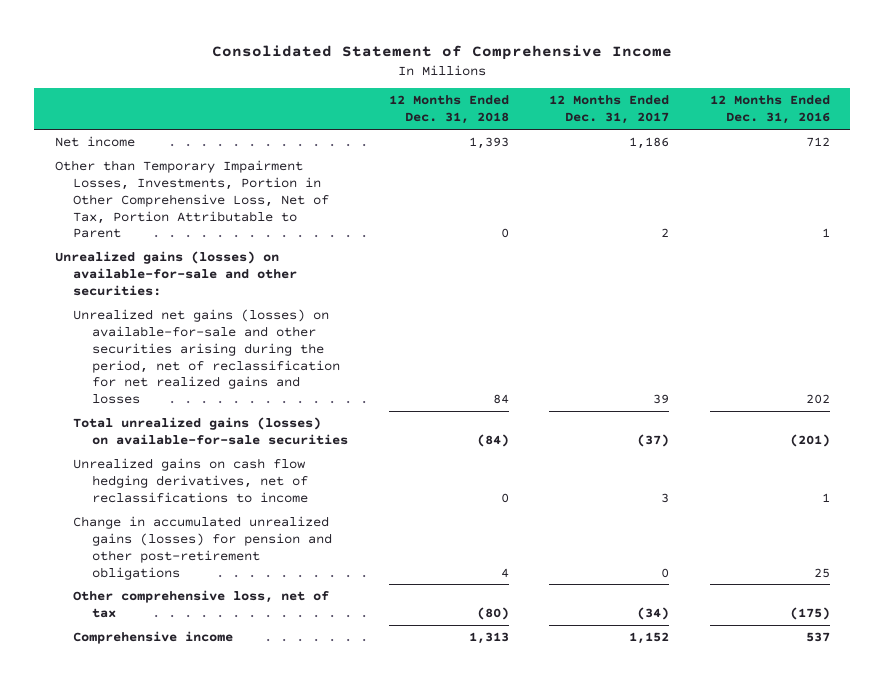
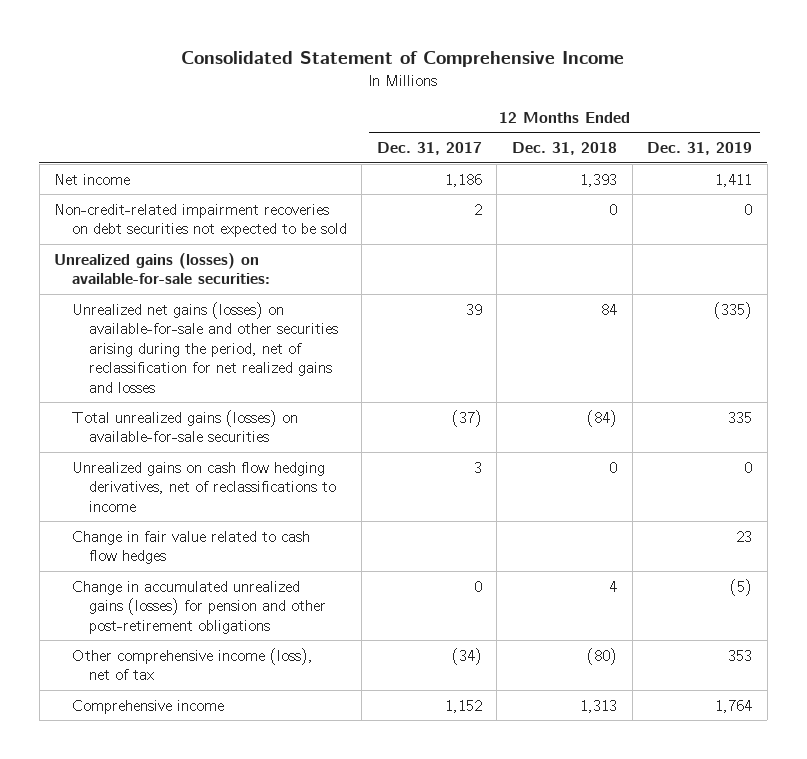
[709,95,830,125] 12 Months Ended Dec. 31, 2016 -> none
none -> [647,142,753,156] Dec. 31, 2019
[54,160,330,239] Other than Temporary Impairment Losses, Investments, Portion in Other Comprehensive Loss, Net of Tax, Portion Attributable to Parent -> [54,203,347,238] Non-credit-related impairment recoveries on debt securities not expected to be sold
[54,251,298,296] Unrealized gains (losses) on available-for-sale and other securities: -> [54,252,270,285] Unrealized gains (losses) on available-for-sale securities:
none -> [71,530,310,565] Change in fair value related to cash flow hedges
[73,590,330,618] Other comprehensive loss, net of tax -> [71,647,313,681] Other comprehensive income (loss), net of tax

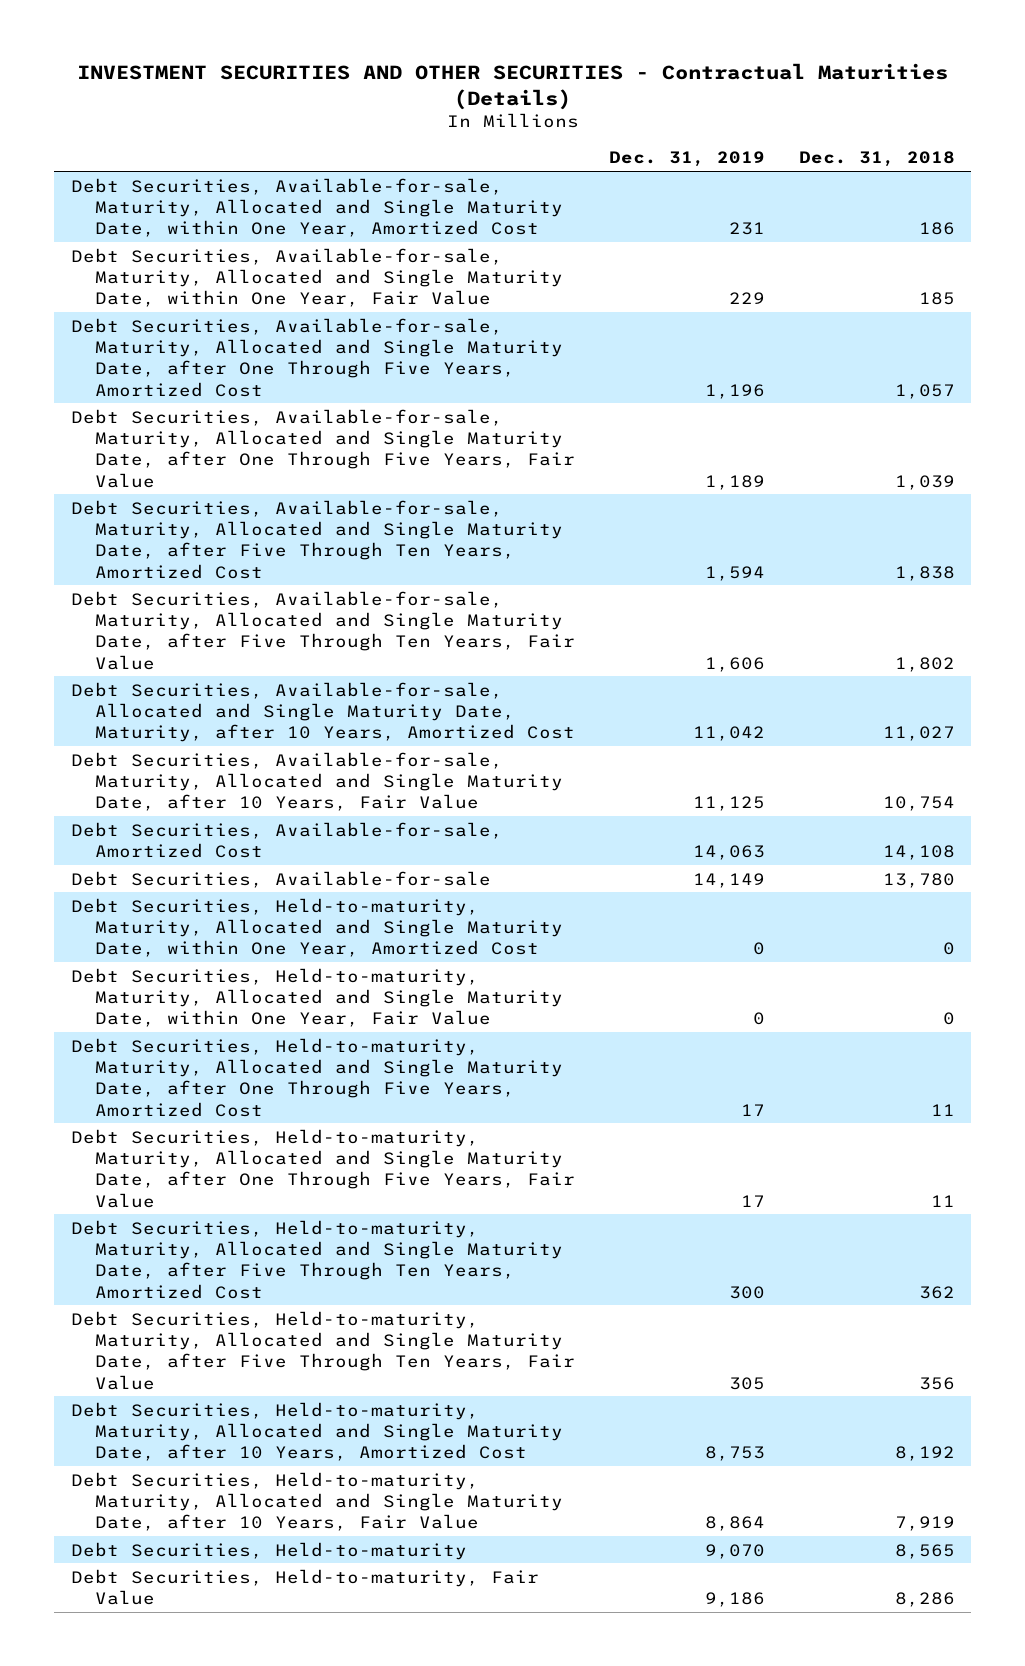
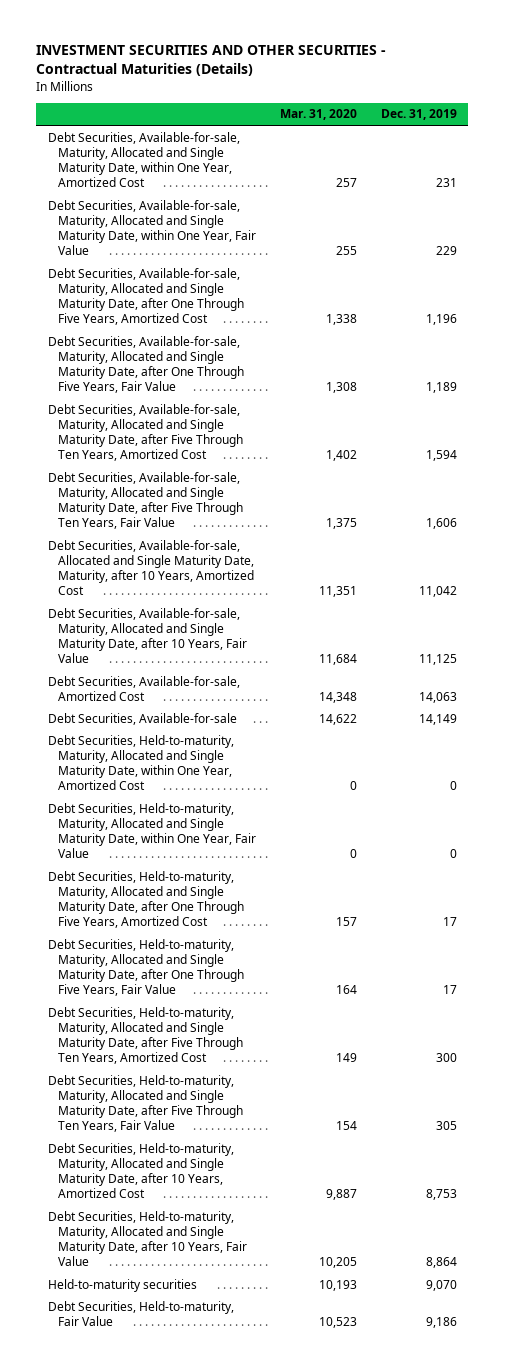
[798,151,955,168] Dec. 31, 2018 -> none
none -> [279,109,357,121] Mar. 31, 2020
[70,1541,467,1560] Debt Securities, Held-to-maturity -> [48,1278,198,1292] Held-to-maturity securities

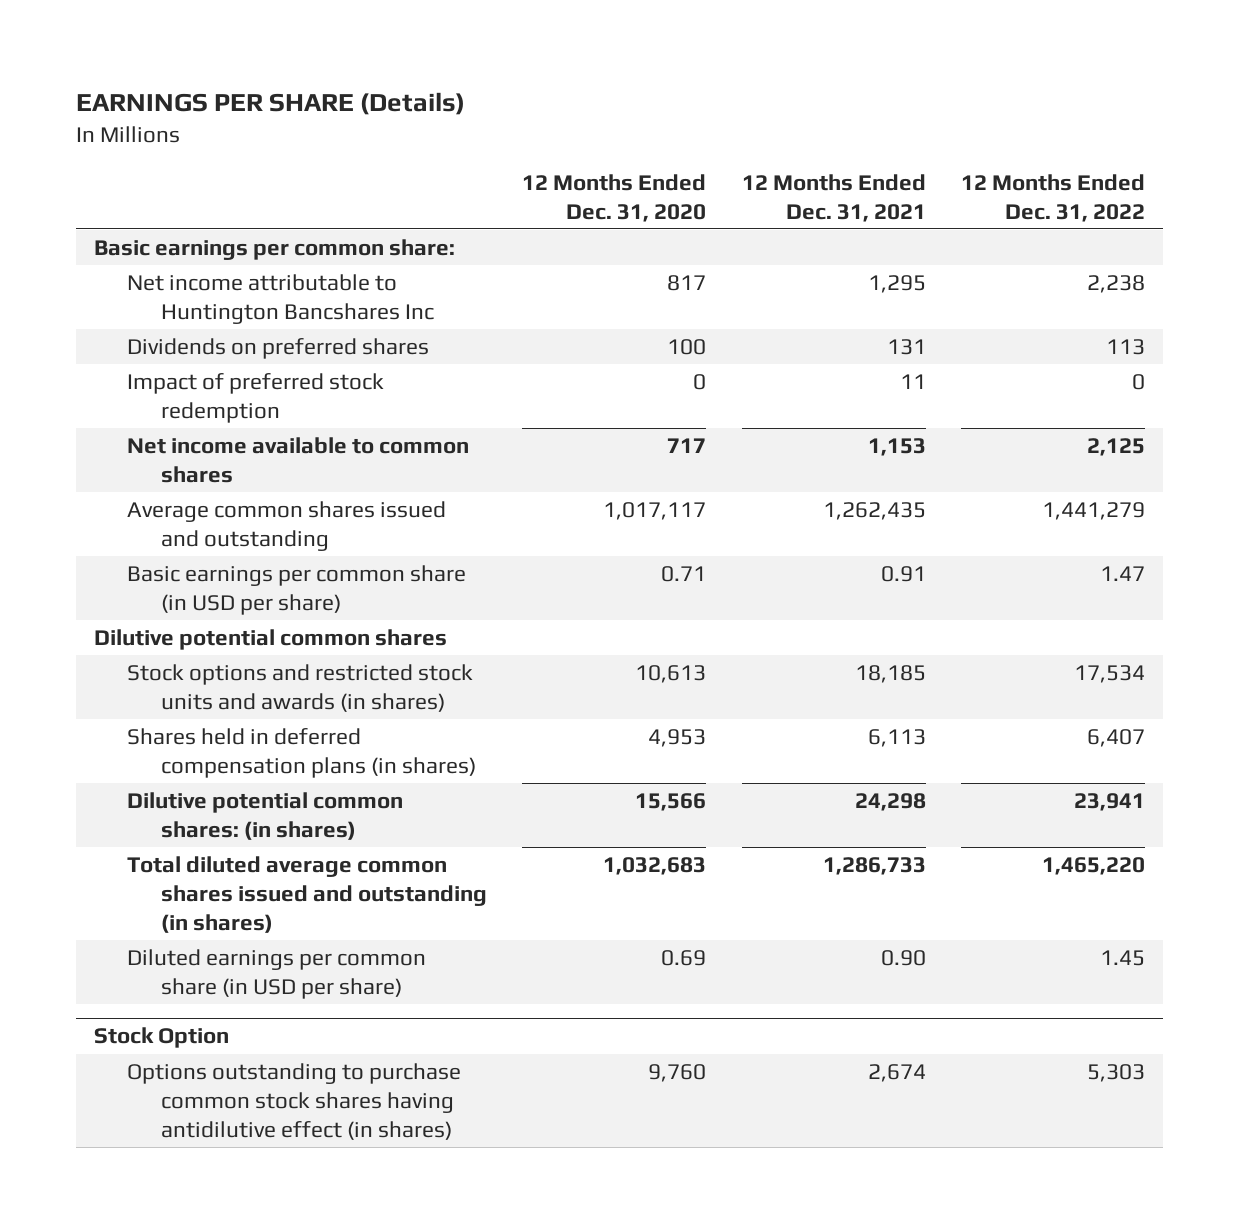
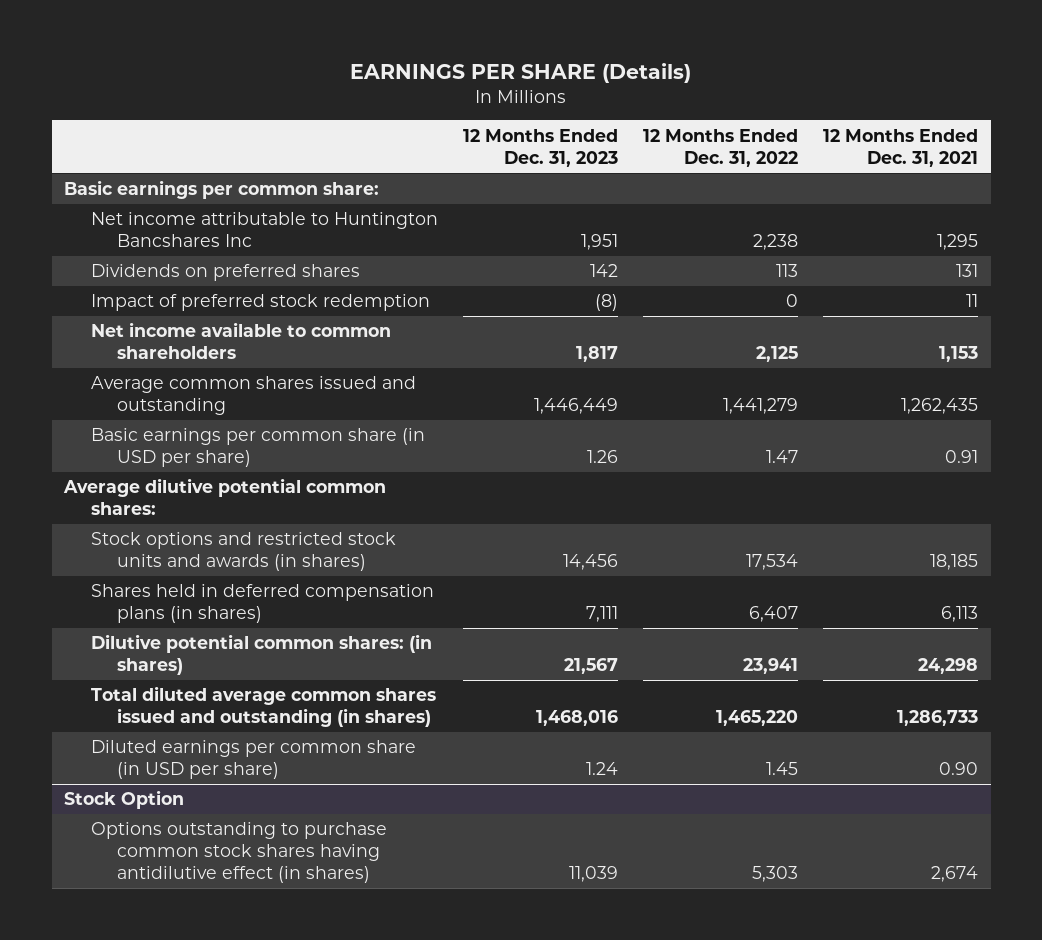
[522,173,707,222] 12 Months Ended Dec. 31, 2020 -> none
none -> [462,128,618,167] 12 Months Ended Dec. 31, 2023
[127,437,470,483] Net income available to common shares -> [90,322,391,360] Net income available to common shareholders
[93,629,447,651] Dilutive potential common shares -> [63,478,387,516] Average dilutive potential common shares:

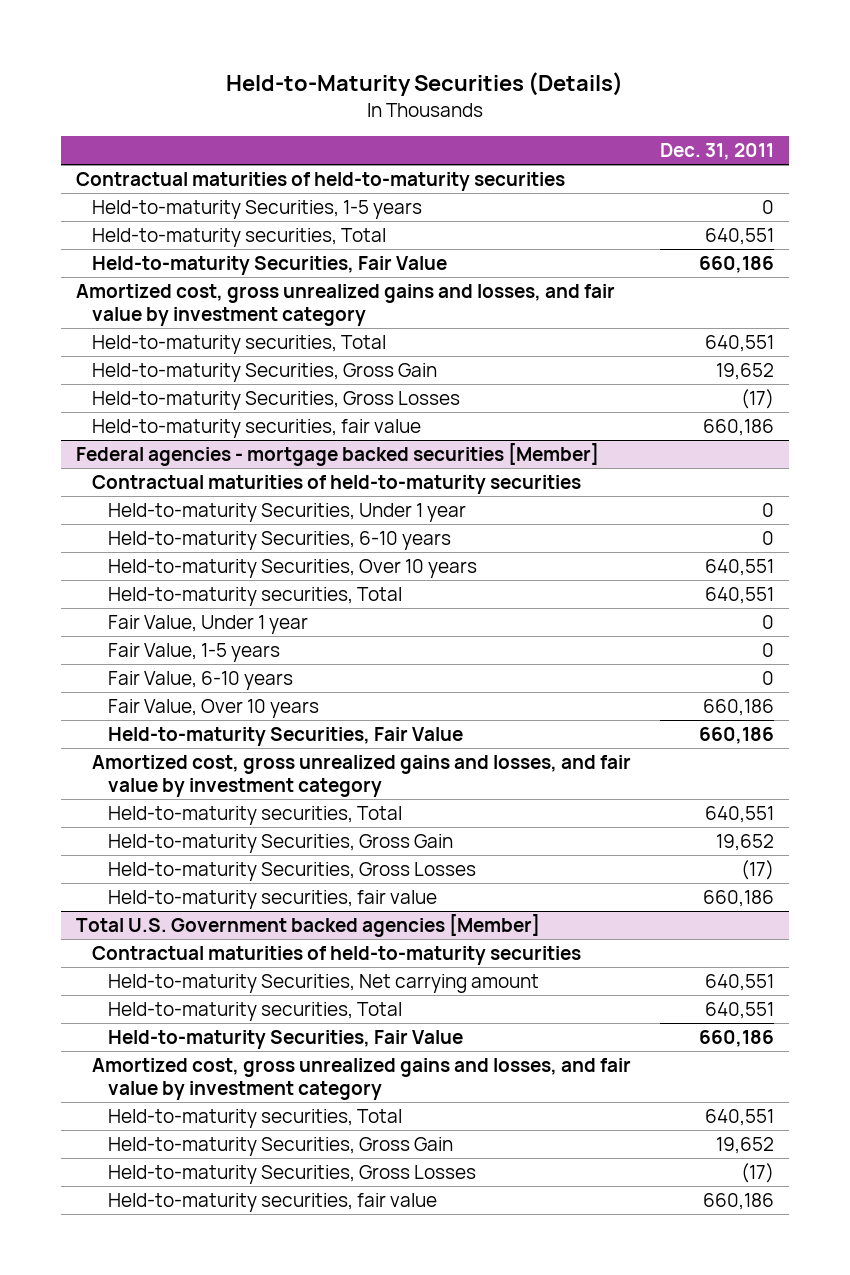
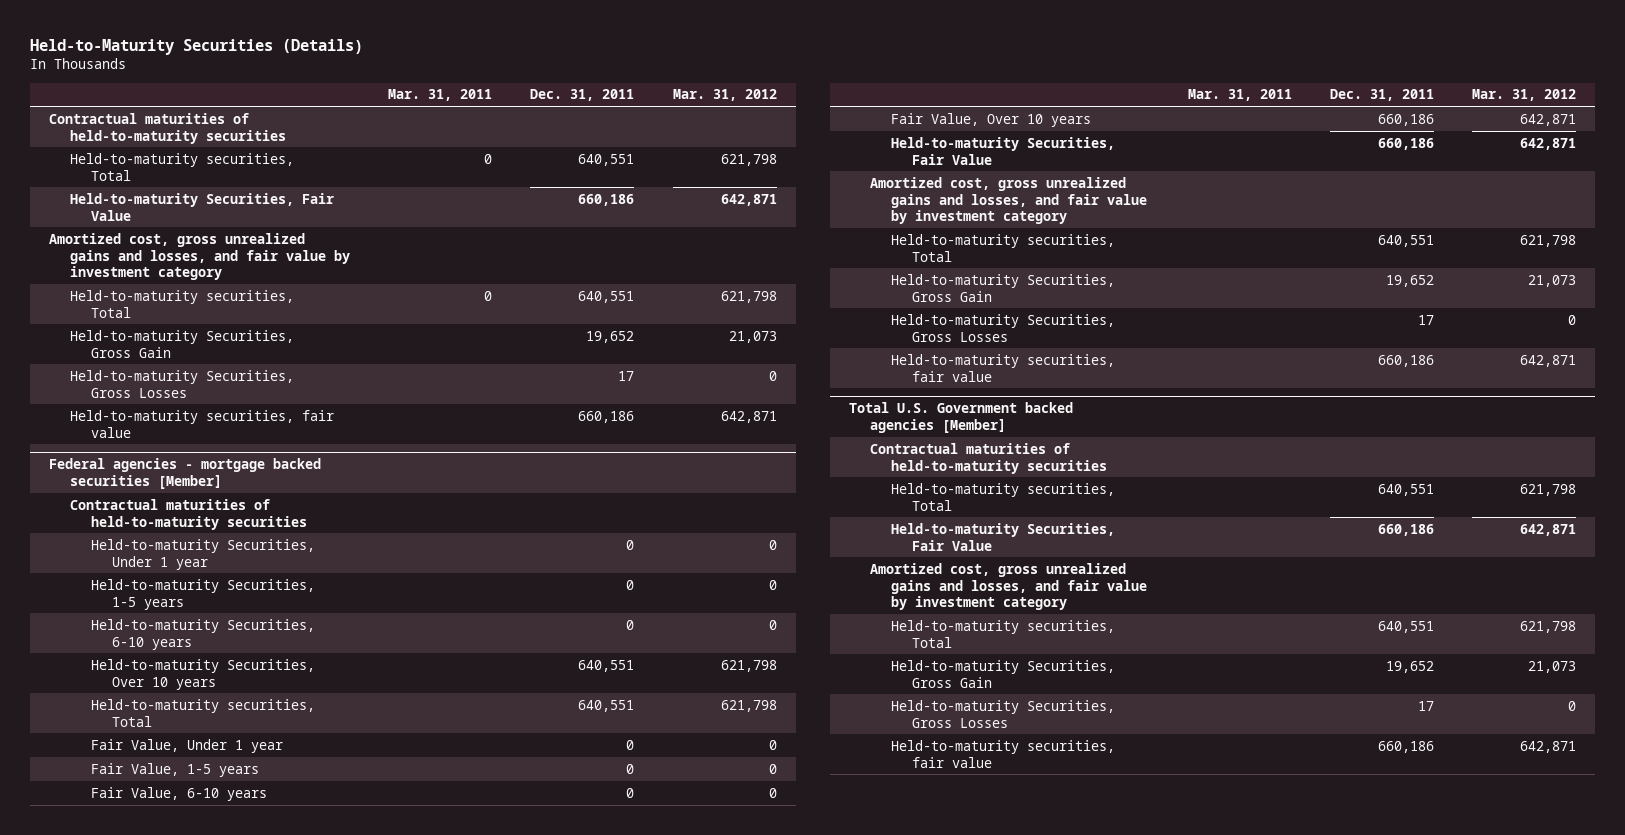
none -> [388,89,493,102] Mar. 31, 2011
none -> [672,89,777,102] Mar. 31, 2012
[92,200,423,220] Held-to-maturity Securities, 1-5 years -> none
[741,389,775,410] (17) -> [618,370,635,381] 17
none -> [91,578,316,610] Held-to-maturity Securities, 1-5 years
[741,860,775,881] (17) -> [1418,314,1435,325] 17
[108,974,540,994] Held-to-maturity Securities, Net carrying amount -> none
[741,1163,775,1184] (17) -> [1418,700,1435,711] 17

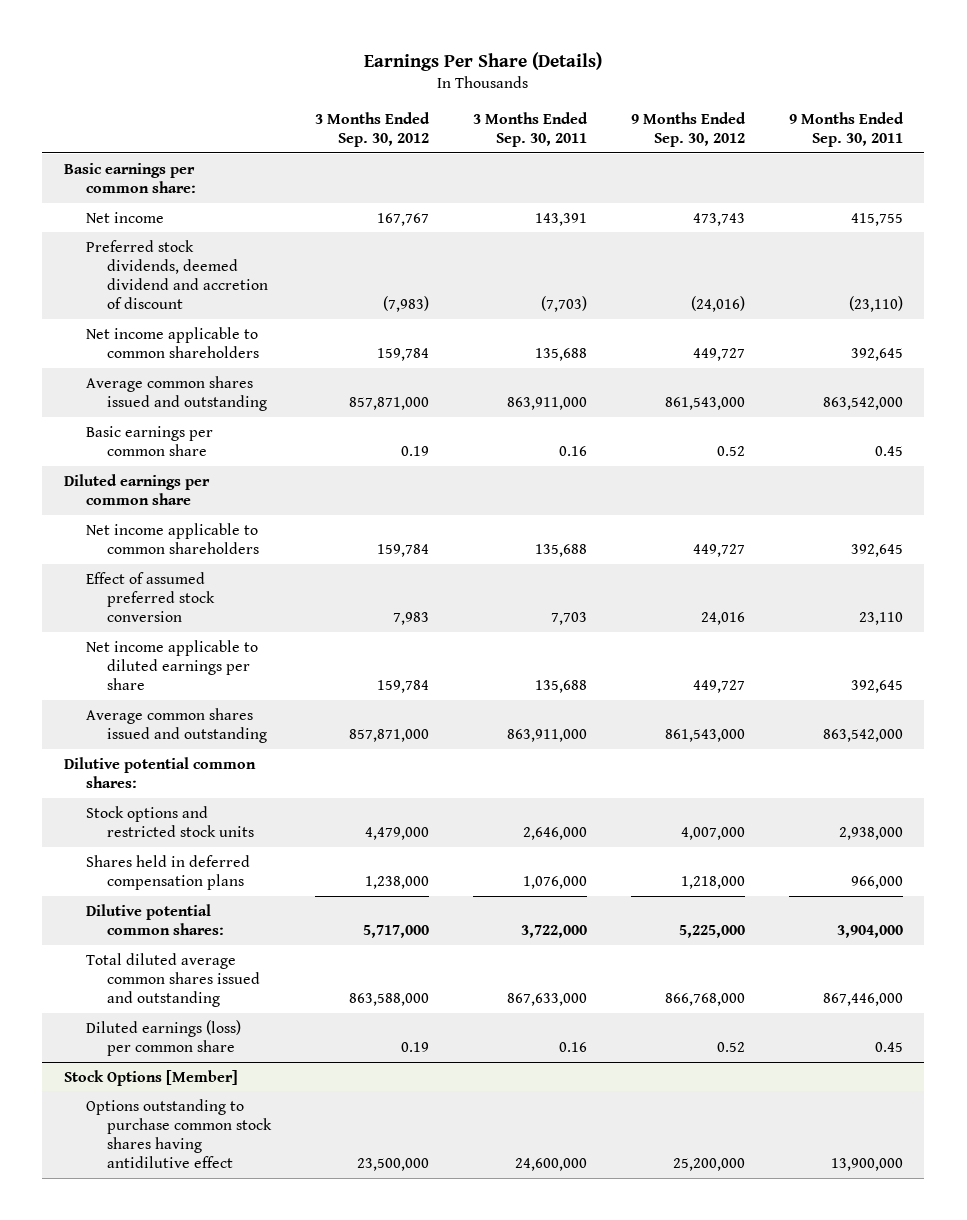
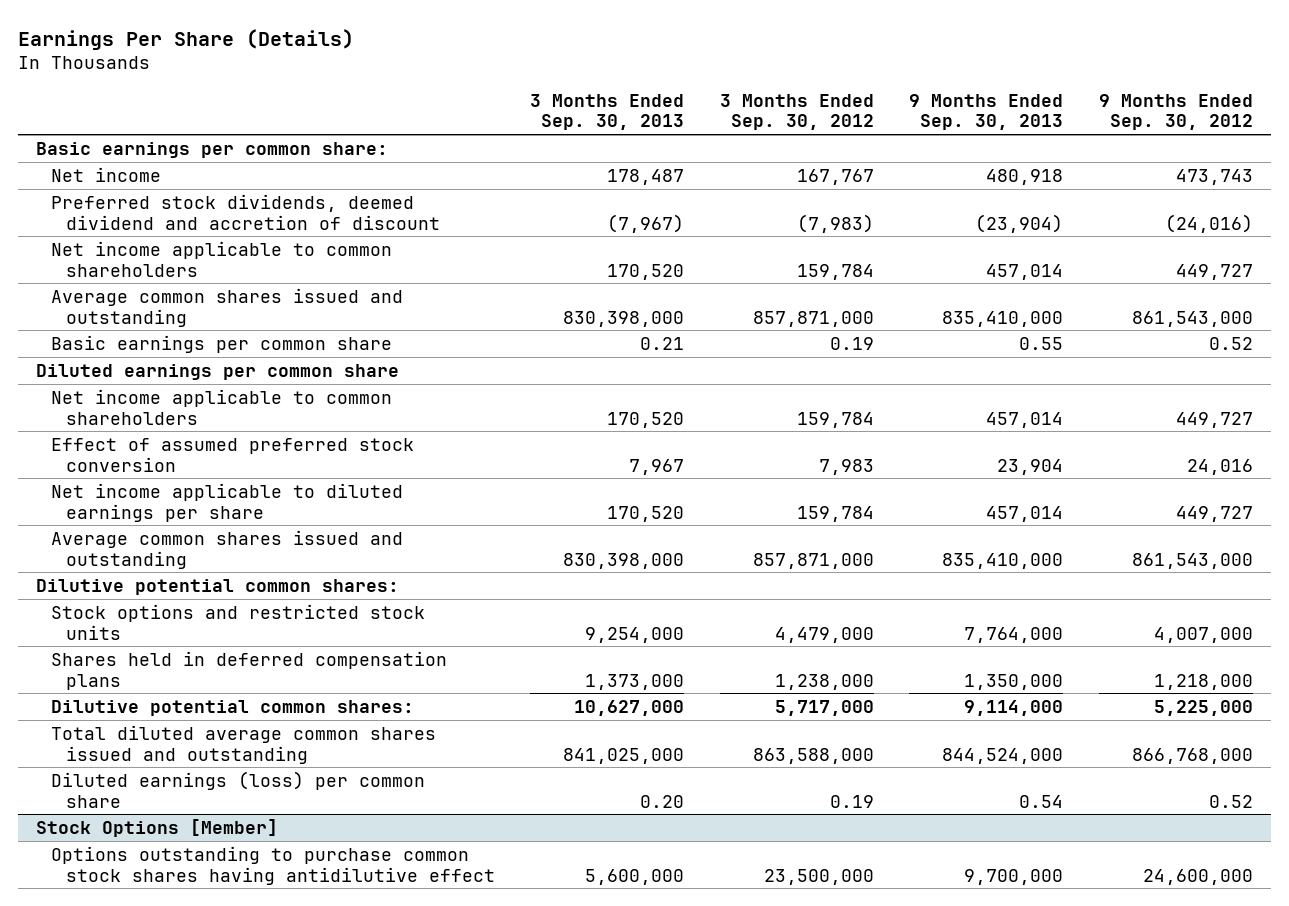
[472,111,588,148] 3 Months Ended Sep. 30, 2011 -> none
[788,111,904,148] 9 Months Ended Sep. 30, 2011 -> none
none -> [530,93,685,131] 3 Months Ended Sep. 30, 2013
none -> [909,93,1064,131] 9 Months Ended Sep. 30, 2013
[672,1158,745,1172] 25,200,000 -> [1143,868,1254,885] 24,600,000

